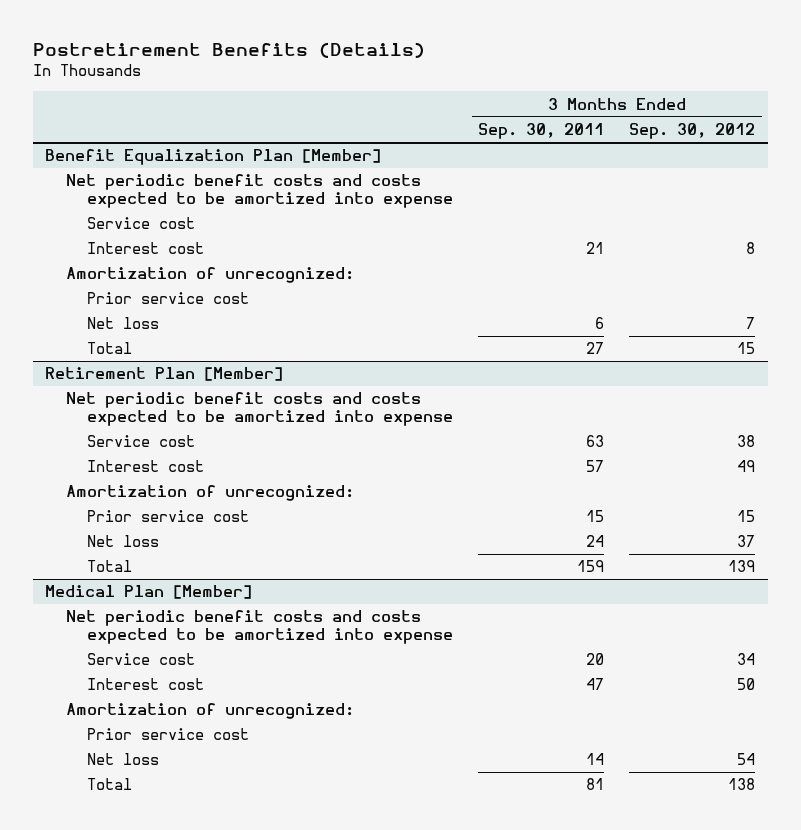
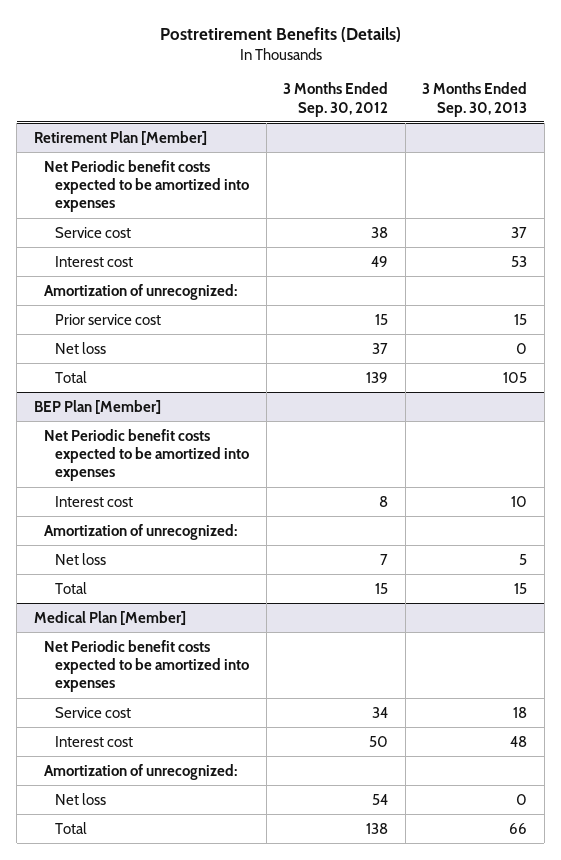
[477,123,604,140] Sep. 30, 2011 -> none
none -> [422,82,528,117] 3 Months Ended Sep. 30, 2013
[45,149,382,166] Benefit Equalization Plan [Member] -> none
[66,174,453,208] Net periodic benefit costs and costs expected to be amortized into expense -> none
[86,217,195,230] Service cost -> none
[86,242,204,255] Interest cost -> none
[66,267,355,284] Amortization of unrecognized: -> none
[86,292,249,305] Prior service cost -> none
[86,317,159,330] Net loss -> none
[86,342,132,355] Total -> none
[66,392,453,426] Net periodic benefit costs and costs expected to be amortized into expense -> [44,159,250,213] Net Periodic benefit costs expected to be amortized into expenses
none -> [33,399,161,414] BEP Plan [Member]
none -> [44,428,250,482] Net Periodic benefit costs expected to be amortized into expenses
none -> [55,495,134,507] Interest cost
none -> [44,523,238,540] Amortization of unrecognized:
none -> [55,552,107,565] Net loss
none -> [55,581,88,594] Total
[66,610,453,644] Net periodic benefit costs and costs expected to be amortized into expense -> [44,639,250,693] Net Periodic benefit costs expected to be amortized into expenses
[86,728,249,741] Prior service cost -> none

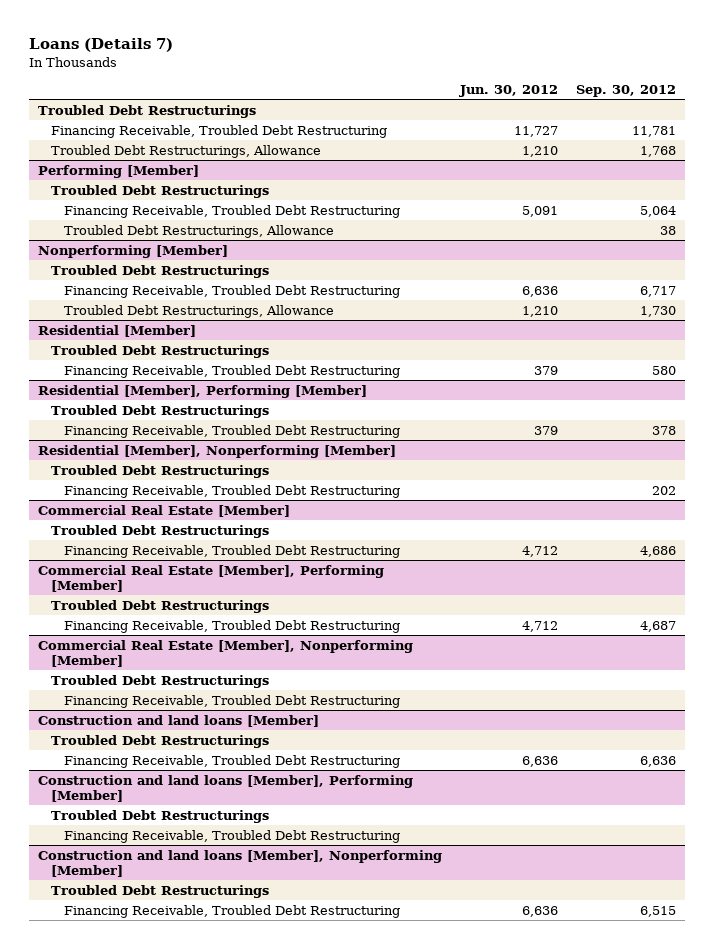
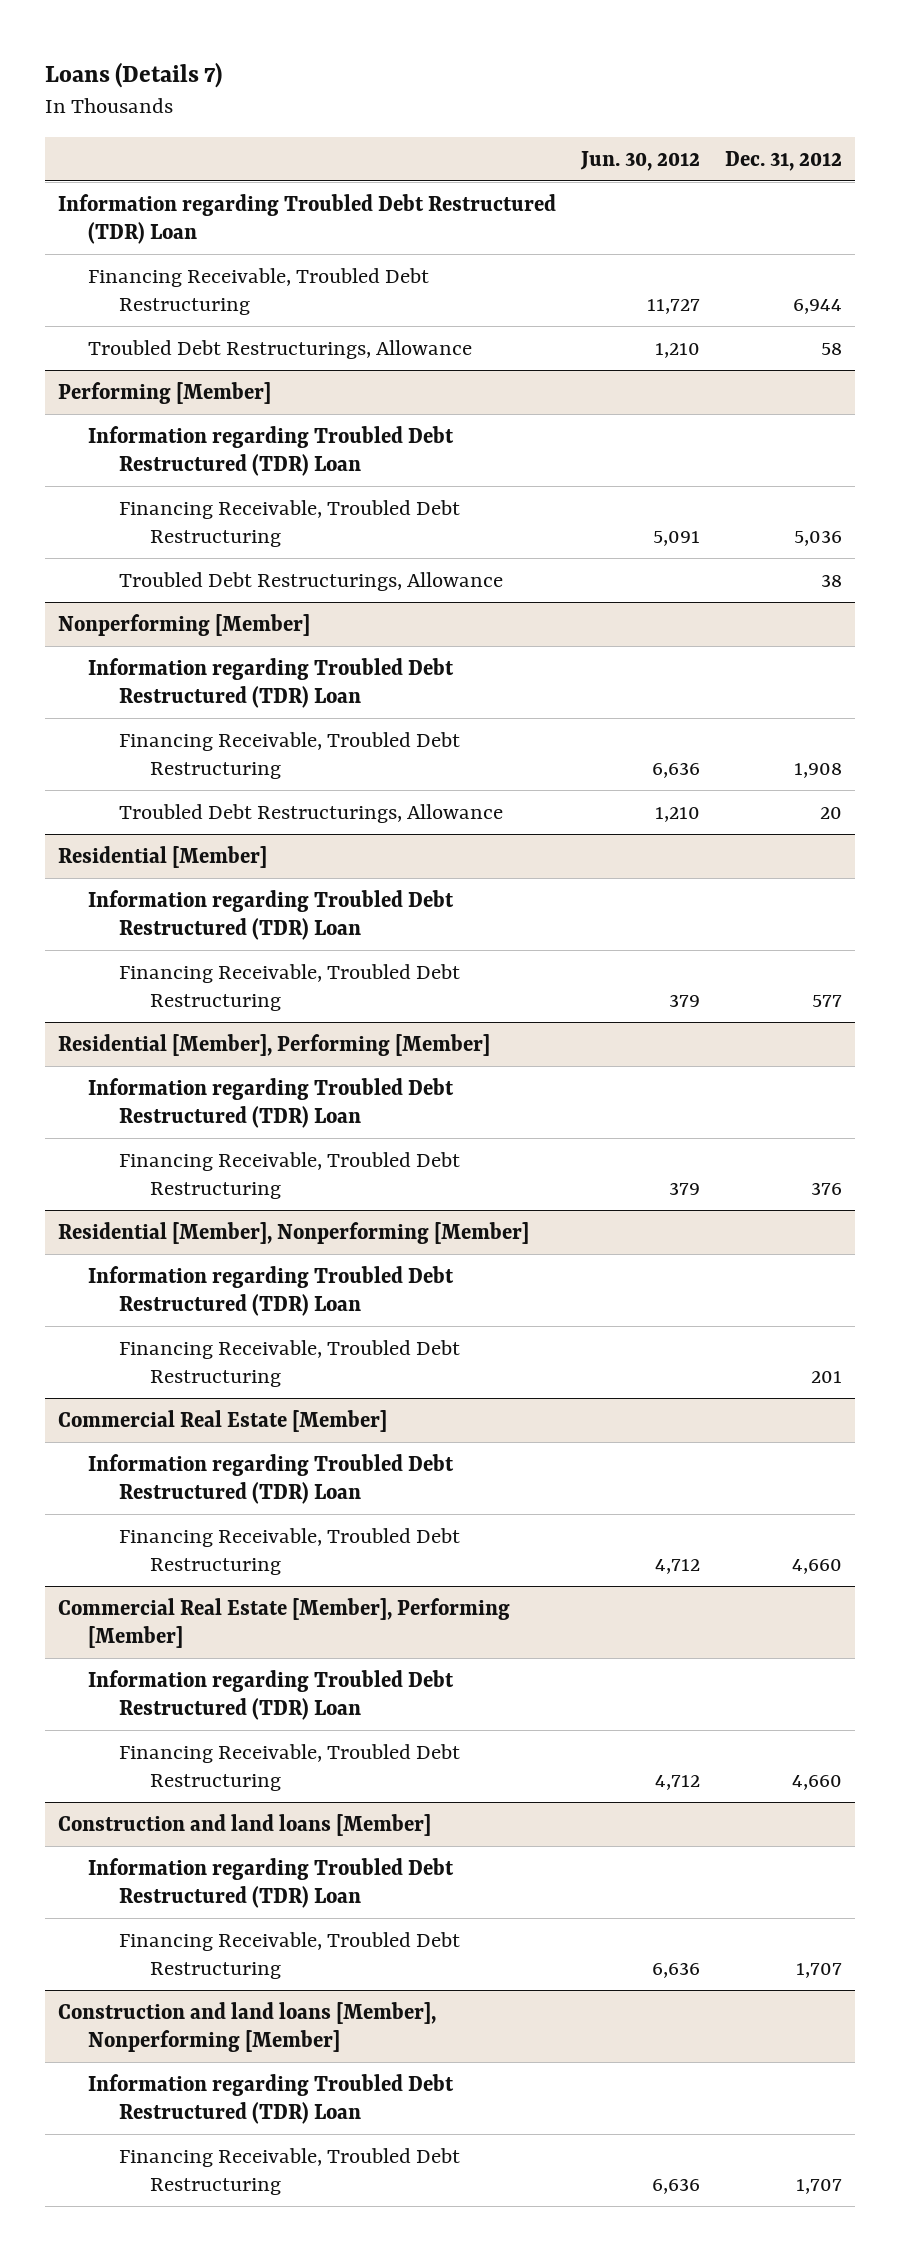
[575,85,676,98] Sep. 30, 2012 -> none
none -> [725,150,843,171] Dec. 31, 2012
[37,104,256,118] Troubled Debt Restructurings -> [57,193,556,244] Information regarding Troubled Debt Restructured (TDR) Loan
[51,184,270,198] Troubled Debt Restructurings -> [88,425,455,476] Information regarding Troubled Debt Restructured (TDR) Loan
[51,264,270,278] Troubled Debt Restructurings -> [88,657,455,708] Information regarding Troubled Debt Restructured (TDR) Loan
[51,344,270,358] Troubled Debt Restructurings -> [88,889,455,940] Information regarding Troubled Debt Restructured (TDR) Loan
[51,404,270,418] Troubled Debt Restructurings -> [88,1077,455,1128] Information regarding Troubled Debt Restructured (TDR) Loan
[51,464,270,478] Troubled Debt Restructurings -> [88,1265,455,1316] Information regarding Troubled Debt Restructured (TDR) Loan
[51,524,270,538] Troubled Debt Restructurings -> [88,1453,455,1504] Information regarding Troubled Debt Restructured (TDR) Loan
[51,599,270,613] Troubled Debt Restructurings -> [88,1669,455,1720] Information regarding Troubled Debt Restructured (TDR) Loan
[37,639,413,667] Commercial Real Estate [Member], Nonperforming [Member] -> none
[51,674,270,688] Troubled Debt Restructurings -> none
[64,694,401,708] Financing Receivable, Troubled Debt Restructuring -> none
[51,734,270,748] Troubled Debt Restructurings -> [88,1857,455,1908] Information regarding Troubled Debt Restructured (TDR) Loan
[37,774,413,802] Construction and land loans [Member], Performing [Member] -> none
[51,809,270,823] Troubled Debt Restructurings -> none
[64,829,401,843] Financing Receivable, Troubled Debt Restructuring -> none
[51,884,270,898] Troubled Debt Restructurings -> [88,2073,455,2124] Information regarding Troubled Debt Restructured (TDR) Loan

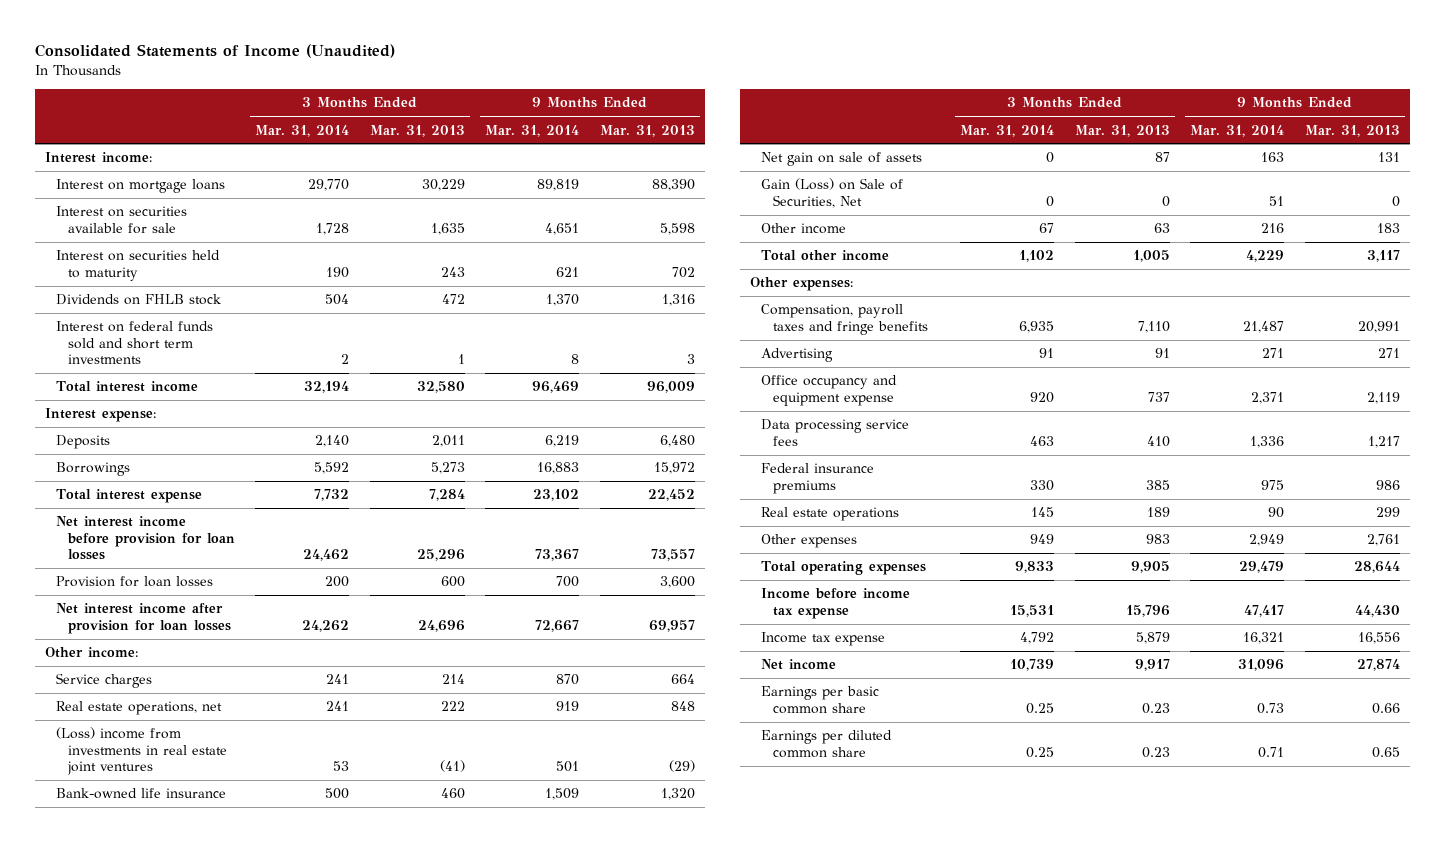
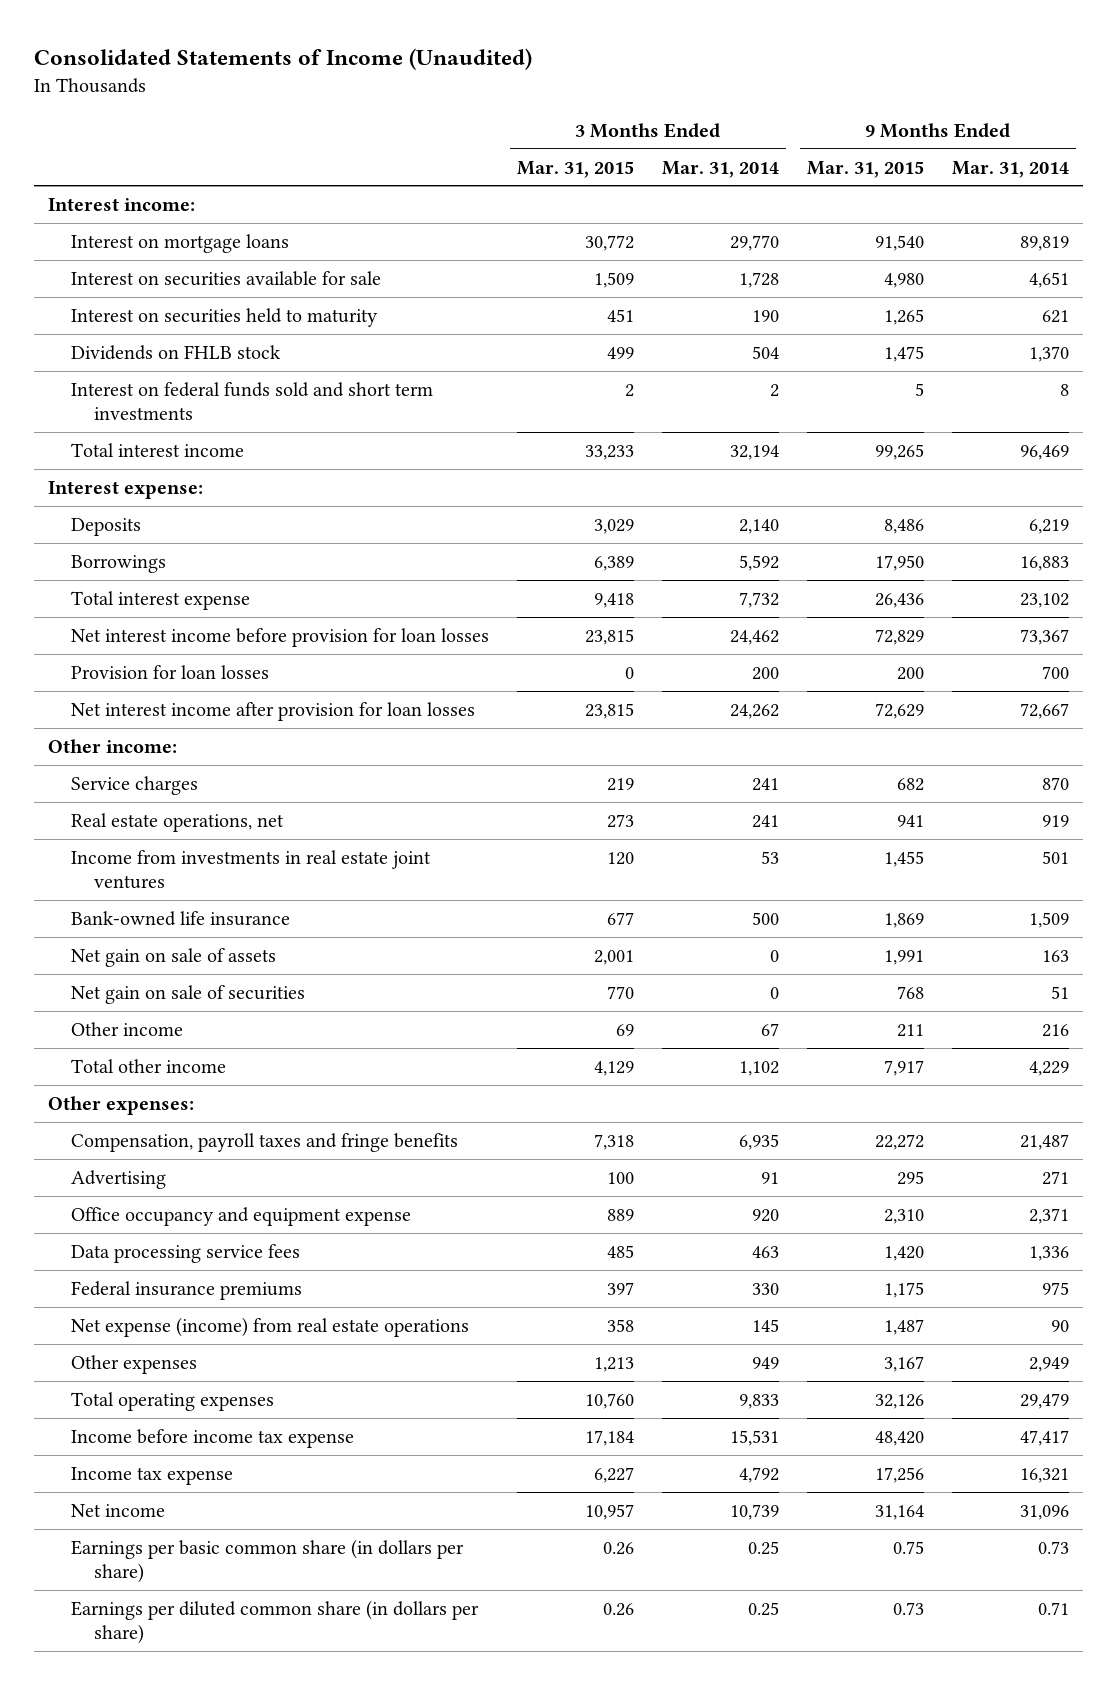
[369,124,465,137] Mar. 31, 2013 -> none
[599,124,695,137] Mar. 31, 2013 -> none
none -> [517,160,635,178] Mar. 31, 2015
none -> [807,160,925,178] Mar. 31, 2015
[56,727,228,776] (Loss) income from investments in real estate joint ventures -> [70,849,431,890] Income from investments in real estate joint ventures
[761,178,904,208] Gain (Loss) on Sale of Securities, Net -> [70,984,305,1004] Net gain on sale of securities
[761,507,900,522] Real estate operations -> [70,1316,469,1337] Net expense (income) from real estate operations
[761,686,880,714] Earnings per basic common share -> [70,1538,464,1584] Earnings per basic common share (in dollars per share)
[761,730,893,758] Earnings per diluted common share -> [70,1599,479,1645] Earnings per diluted common share (in dollars per share)

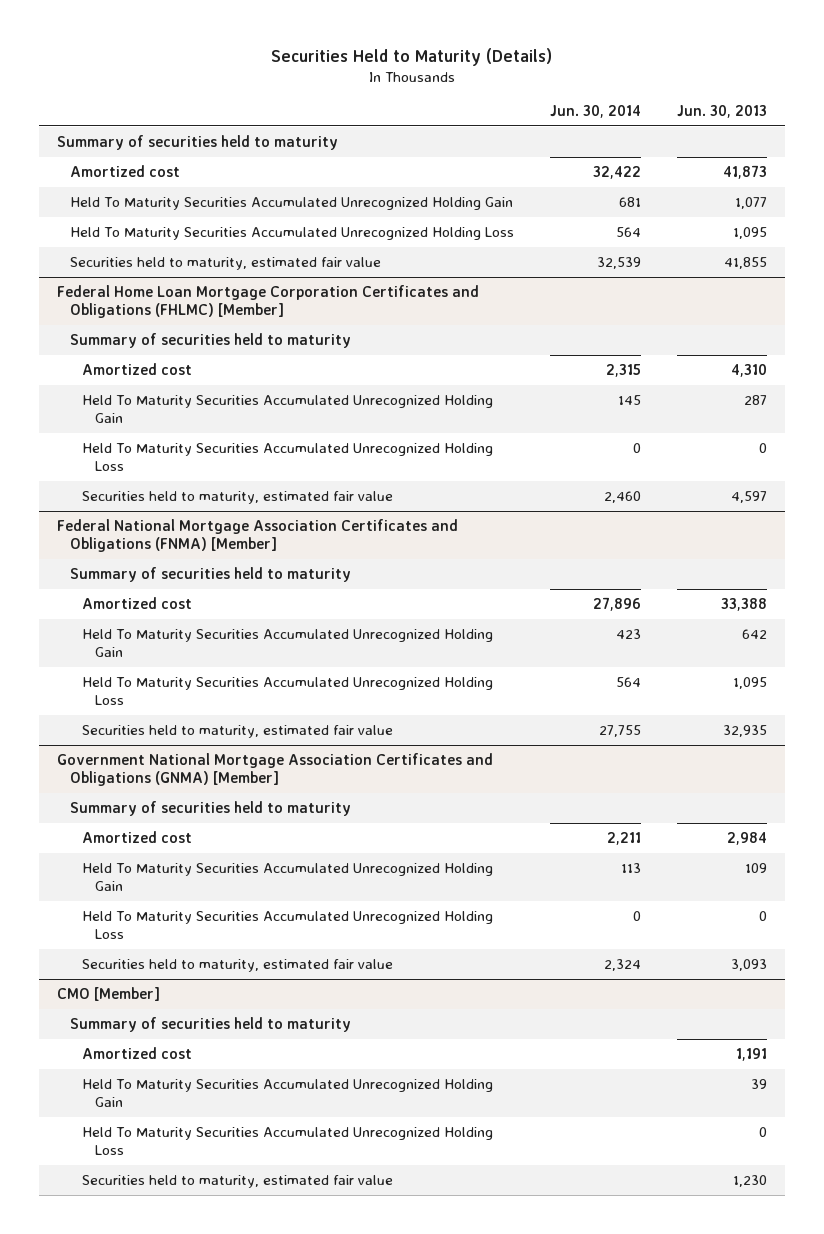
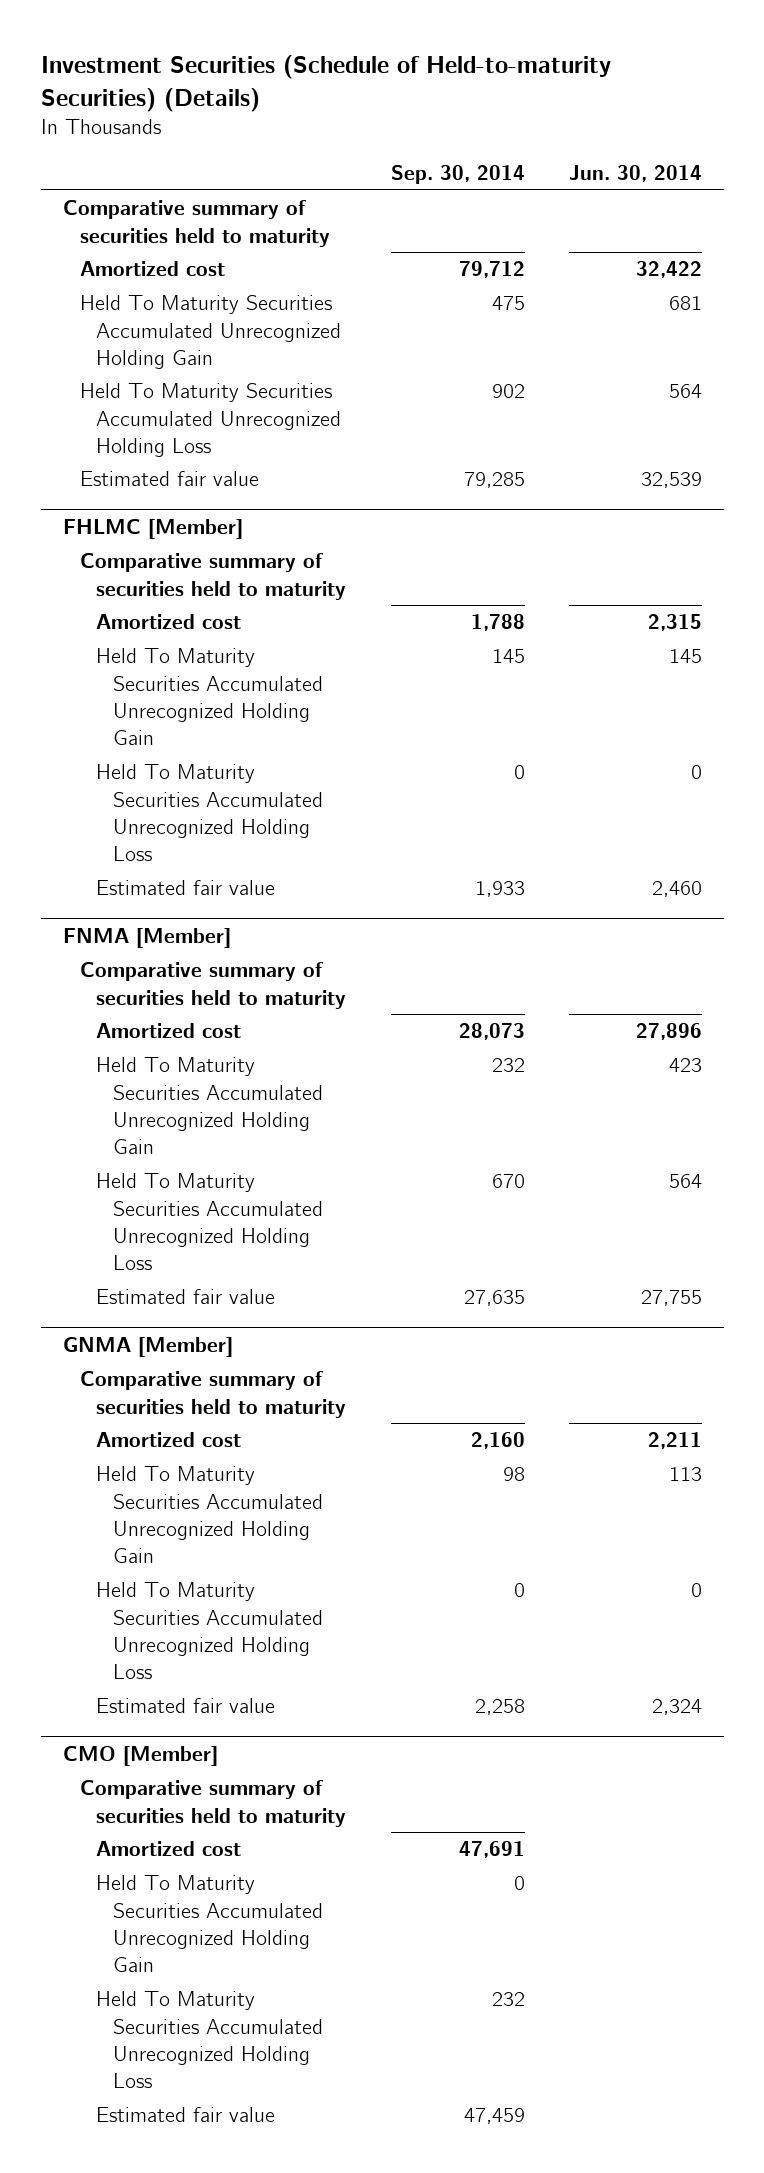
[271,47,553,66] Securities Held to Maturity (Details) -> [40,55,611,113] Investment Securities (Schedule of Held-to-maturity Securities) (Details)
[677,105,768,119] Jun. 30, 2013 -> none
none -> [390,164,525,184] Sep. 30, 2014
[56,134,338,150] Summary of securities held to maturity -> [62,200,330,247] Comparative summary of securities held to maturity
[56,284,479,319] Federal Home Loan Mortgage Corporation Certificates and Obligations (FHLMC) [Member] -> none
[69,256,381,270] Securities held to maturity, estimated fair value -> [79,471,259,487] Estimated fair value
none -> [62,518,243,539] FHLMC [Member]
[69,332,351,348] Summary of securities held to maturity -> [79,553,347,600] Comparative summary of securities held to maturity
[56,518,458,553] Federal National Mortgage Association Certificates and Obligations (FNMA) [Member] -> none
[82,490,394,504] Securities held to maturity, estimated fair value -> [96,880,276,896] Estimated fair value
none -> [62,927,231,948] FNMA [Member]
[69,566,351,582] Summary of securities held to maturity -> [79,962,347,1009] Comparative summary of securities held to maturity
[56,752,493,787] Government National Mortgage Association Certificates and Obligations (GNMA) [Member] -> none
[82,724,394,738] Securities held to maturity, estimated fair value -> [96,1289,276,1305] Estimated fair value
none -> [62,1336,233,1357] GNMA [Member]
[69,800,351,816] Summary of securities held to maturity -> [79,1371,347,1418] Comparative summary of securities held to maturity
[82,958,394,972] Securities held to maturity, estimated fair value -> [96,1698,276,1714] Estimated fair value
[69,1016,351,1032] Summary of securities held to maturity -> [79,1780,347,1827] Comparative summary of securities held to maturity
[82,1174,394,1188] Securities held to maturity, estimated fair value -> [96,2107,276,2123] Estimated fair value

